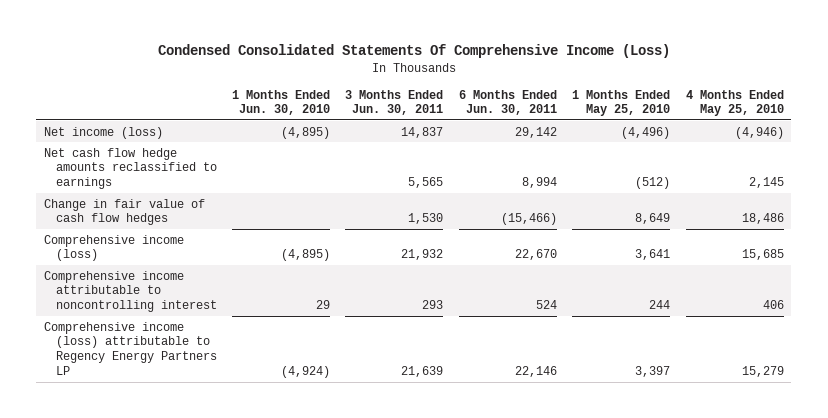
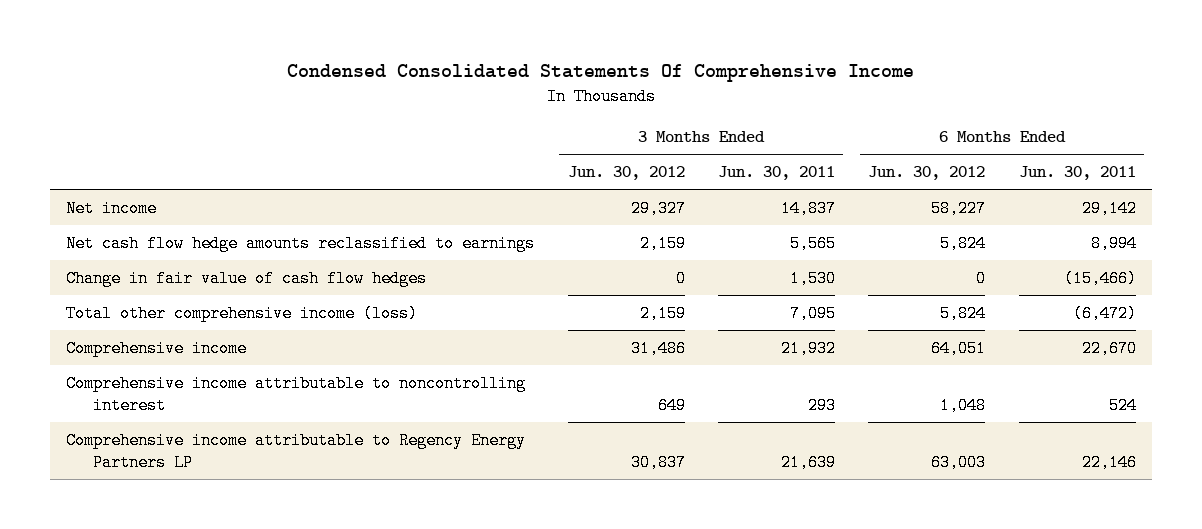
[157,44,670,59] Condensed Consolidated Statements Of Comprehensive Income (Loss) -> [286,64,914,83] Condensed Consolidated Statements Of Comprehensive Income
[231,89,330,116] 1 Months Ended Jun. 30, 2010 -> none
[572,89,671,117] 1 Months Ended May 25, 2010 -> none
[685,89,784,117] 4 Months Ended May 25, 2010 -> none
none -> [567,166,685,181] Jun. 30, 2012
none -> [868,166,986,181] Jun. 30, 2012
[44,126,164,139] Net income (loss) -> [66,199,158,217] Net income
none -> [66,304,419,322] Total other comprehensive income (loss)
[44,234,185,262] Comprehensive income (loss) -> [66,339,248,357] Comprehensive income
[44,321,217,376] Comprehensive income (loss) attributable to Regency Energy Partners LP -> [66,431,527,471] Comprehensive income attributable to Regency Energy Partners LP

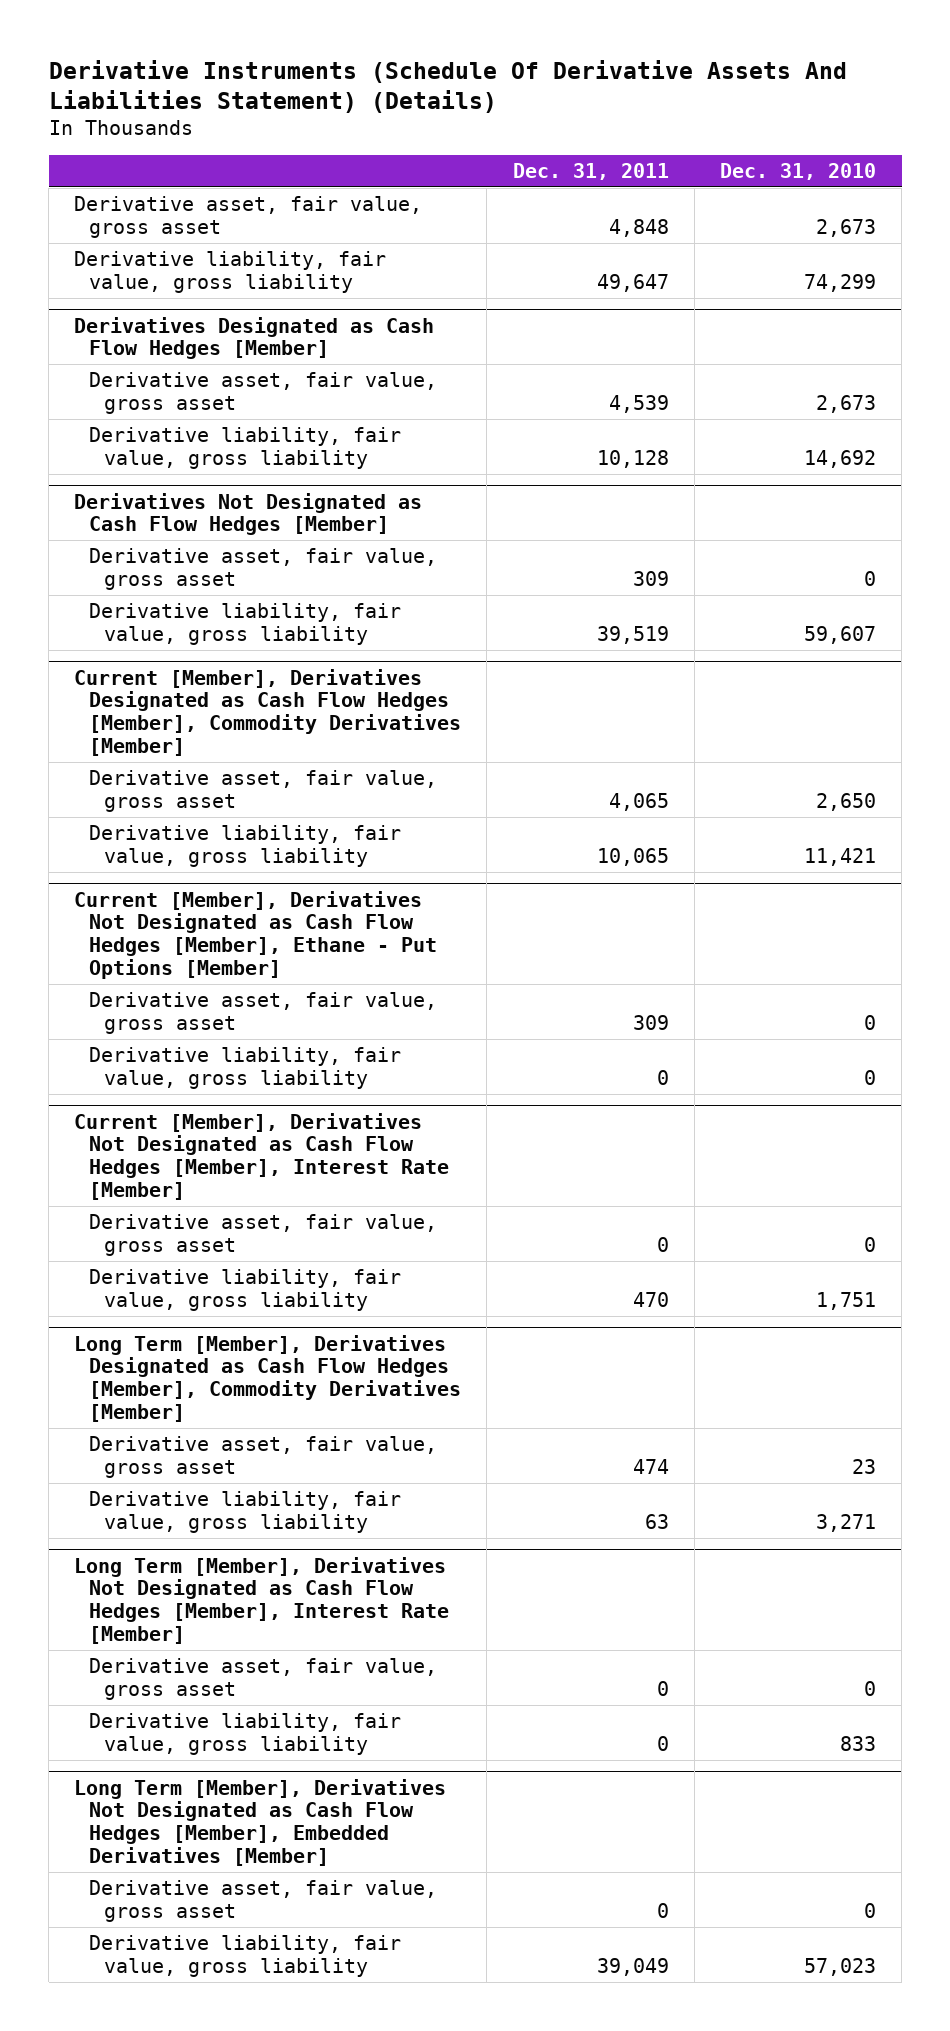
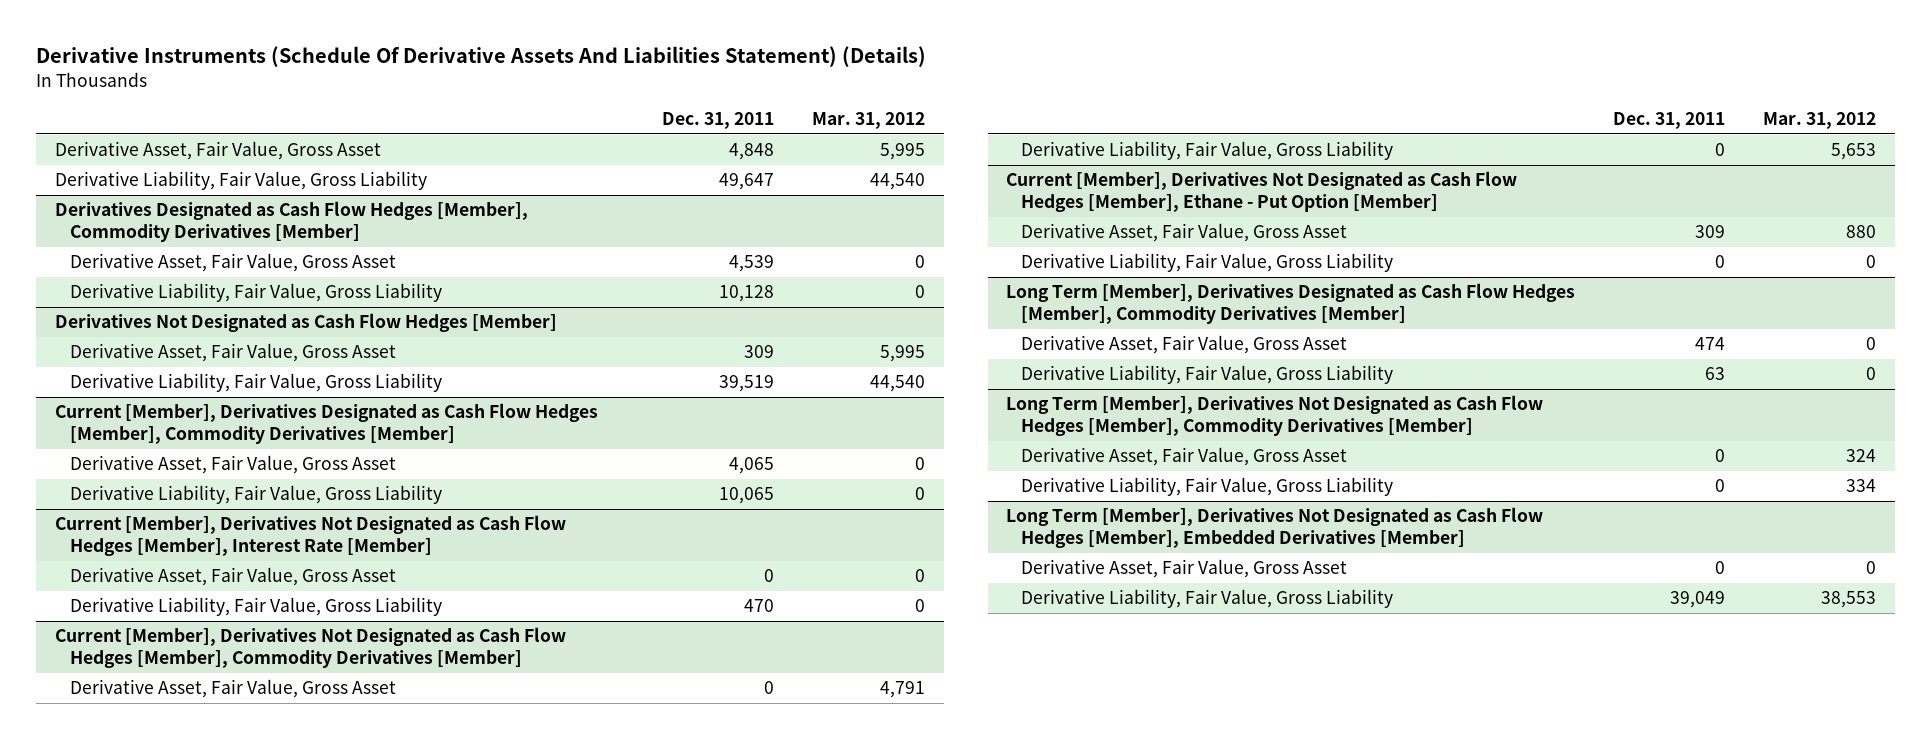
[719,162,876,180] Dec. 31, 2010 -> none
none -> [812,112,926,130] Mar. 31, 2012
[74,196,423,238] Derivative asset, fair value, gross asset -> [55,141,382,161] Derivative Asset, Fair Value, Gross Asset
[74,251,387,293] Derivative liability, fair value, gross liability -> [55,171,428,191] Derivative Liability, Fair Value, Gross Liability
[74,316,435,360] Derivatives Designated as Cash Flow Hedges [Member] -> [55,201,529,243] Derivatives Designated as Cash Flow Hedges [Member], Commodity Derivatives [Member]
[89,372,438,414] Derivative asset, fair value, gross asset -> [69,253,396,273] Derivative Asset, Fair Value, Gross Asset
[89,427,402,469] Derivative liability, fair value, gross liability -> [69,283,442,303] Derivative Liability, Fair Value, Gross Liability
[89,548,438,590] Derivative asset, fair value, gross asset -> [69,343,396,363] Derivative Asset, Fair Value, Gross Asset
[89,603,402,645] Derivative liability, fair value, gross liability -> [69,373,442,393] Derivative Liability, Fair Value, Gross Liability
[74,890,438,980] Current [Member], Derivatives Not Designated as Cash Flow Hedges [Member], Ethane - Put Options [Member] -> none
[89,992,438,1034] Derivative asset, fair value, gross asset -> none
[89,1047,402,1089] Derivative liability, fair value, gross liability -> none
[89,770,438,812] Derivative asset, fair value, gross asset -> [69,455,396,475] Derivative Asset, Fair Value, Gross Asset
[89,825,402,867] Derivative liability, fair value, gross liability -> [69,485,442,505] Derivative Liability, Fair Value, Gross Liability
[89,1214,438,1256] Derivative asset, fair value, gross asset -> [69,567,396,587] Derivative Asset, Fair Value, Gross Asset
[89,1269,402,1311] Derivative liability, fair value, gross liability -> [69,597,442,617] Derivative Liability, Fair Value, Gross Liability
none -> [55,627,567,669] Current [Member], Derivatives Not Designated as Cash Flow Hedges [Member], Commodity Derivatives [Member]
none -> [69,679,396,699] Derivative Asset, Fair Value, Gross Asset
none -> [1020,141,1393,161] Derivative Liability, Fair Value, Gross Liability
none -> [1006,171,1518,213] Current [Member], Derivatives Not Designated as Cash Flow Hedges [Member], Ethane - Put Option [Member]
none -> [1020,223,1347,243] Derivative Asset, Fair Value, Gross Asset
none -> [1020,253,1393,273] Derivative Liability, Fair Value, Gross Liability
[89,1436,438,1478] Derivative asset, fair value, gross asset -> [1020,335,1347,355] Derivative Asset, Fair Value, Gross Asset
[89,1491,402,1533] Derivative liability, fair value, gross liability -> [1020,365,1393,385] Derivative Liability, Fair Value, Gross Liability
[74,1556,450,1645] Long Term [Member], Derivatives Not Designated as Cash Flow Hedges [Member], Interest Rate [Member] -> [1006,395,1544,437] Long Term [Member], Derivatives Not Designated as Cash Flow Hedges [Member], Commodity Derivatives [Member]
[89,1658,438,1700] Derivative asset, fair value, gross asset -> [1020,447,1347,467] Derivative Asset, Fair Value, Gross Asset
[89,1713,402,1755] Derivative liability, fair value, gross liability -> [1020,477,1393,497] Derivative Liability, Fair Value, Gross Liability
[89,1880,438,1922] Derivative asset, fair value, gross asset -> [1020,559,1347,579] Derivative Asset, Fair Value, Gross Asset
[89,1935,402,1977] Derivative liability, fair value, gross liability -> [1020,589,1393,609] Derivative Liability, Fair Value, Gross Liability

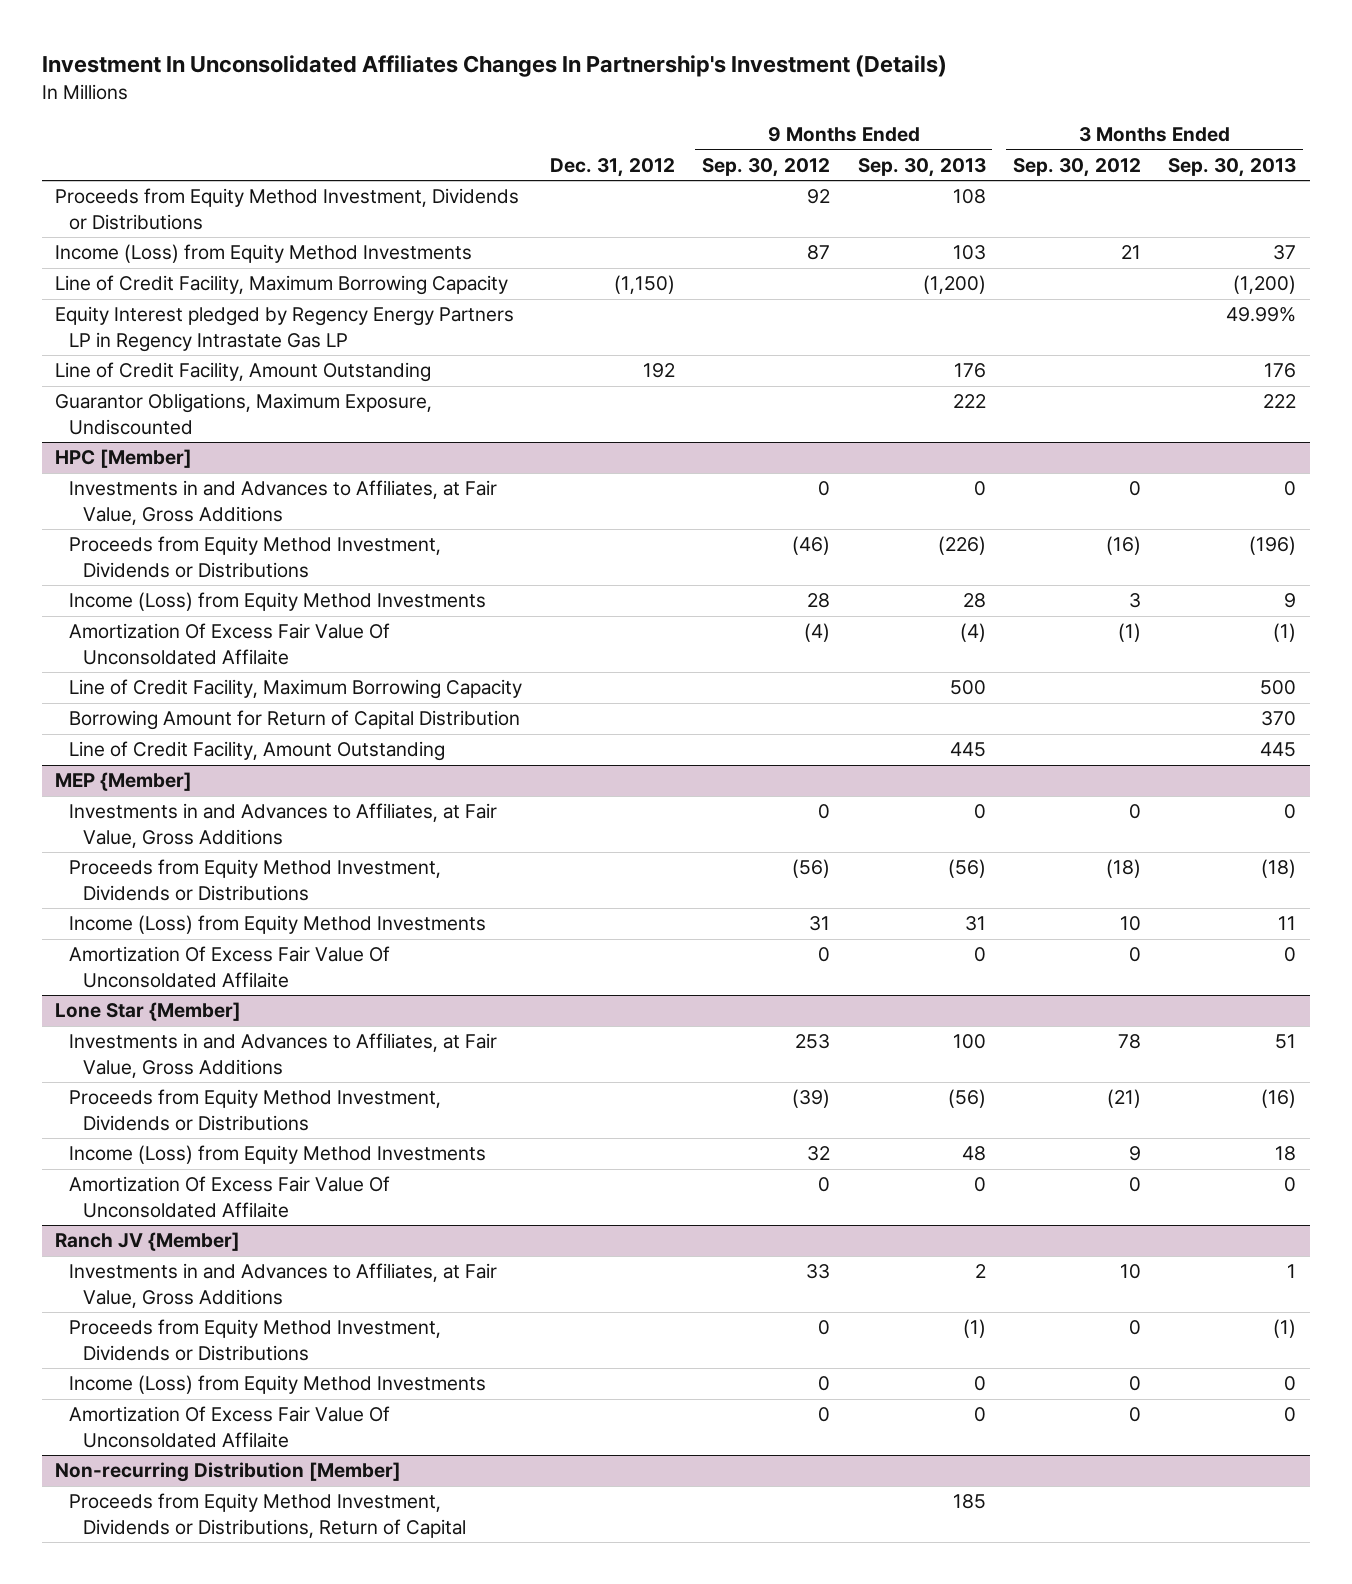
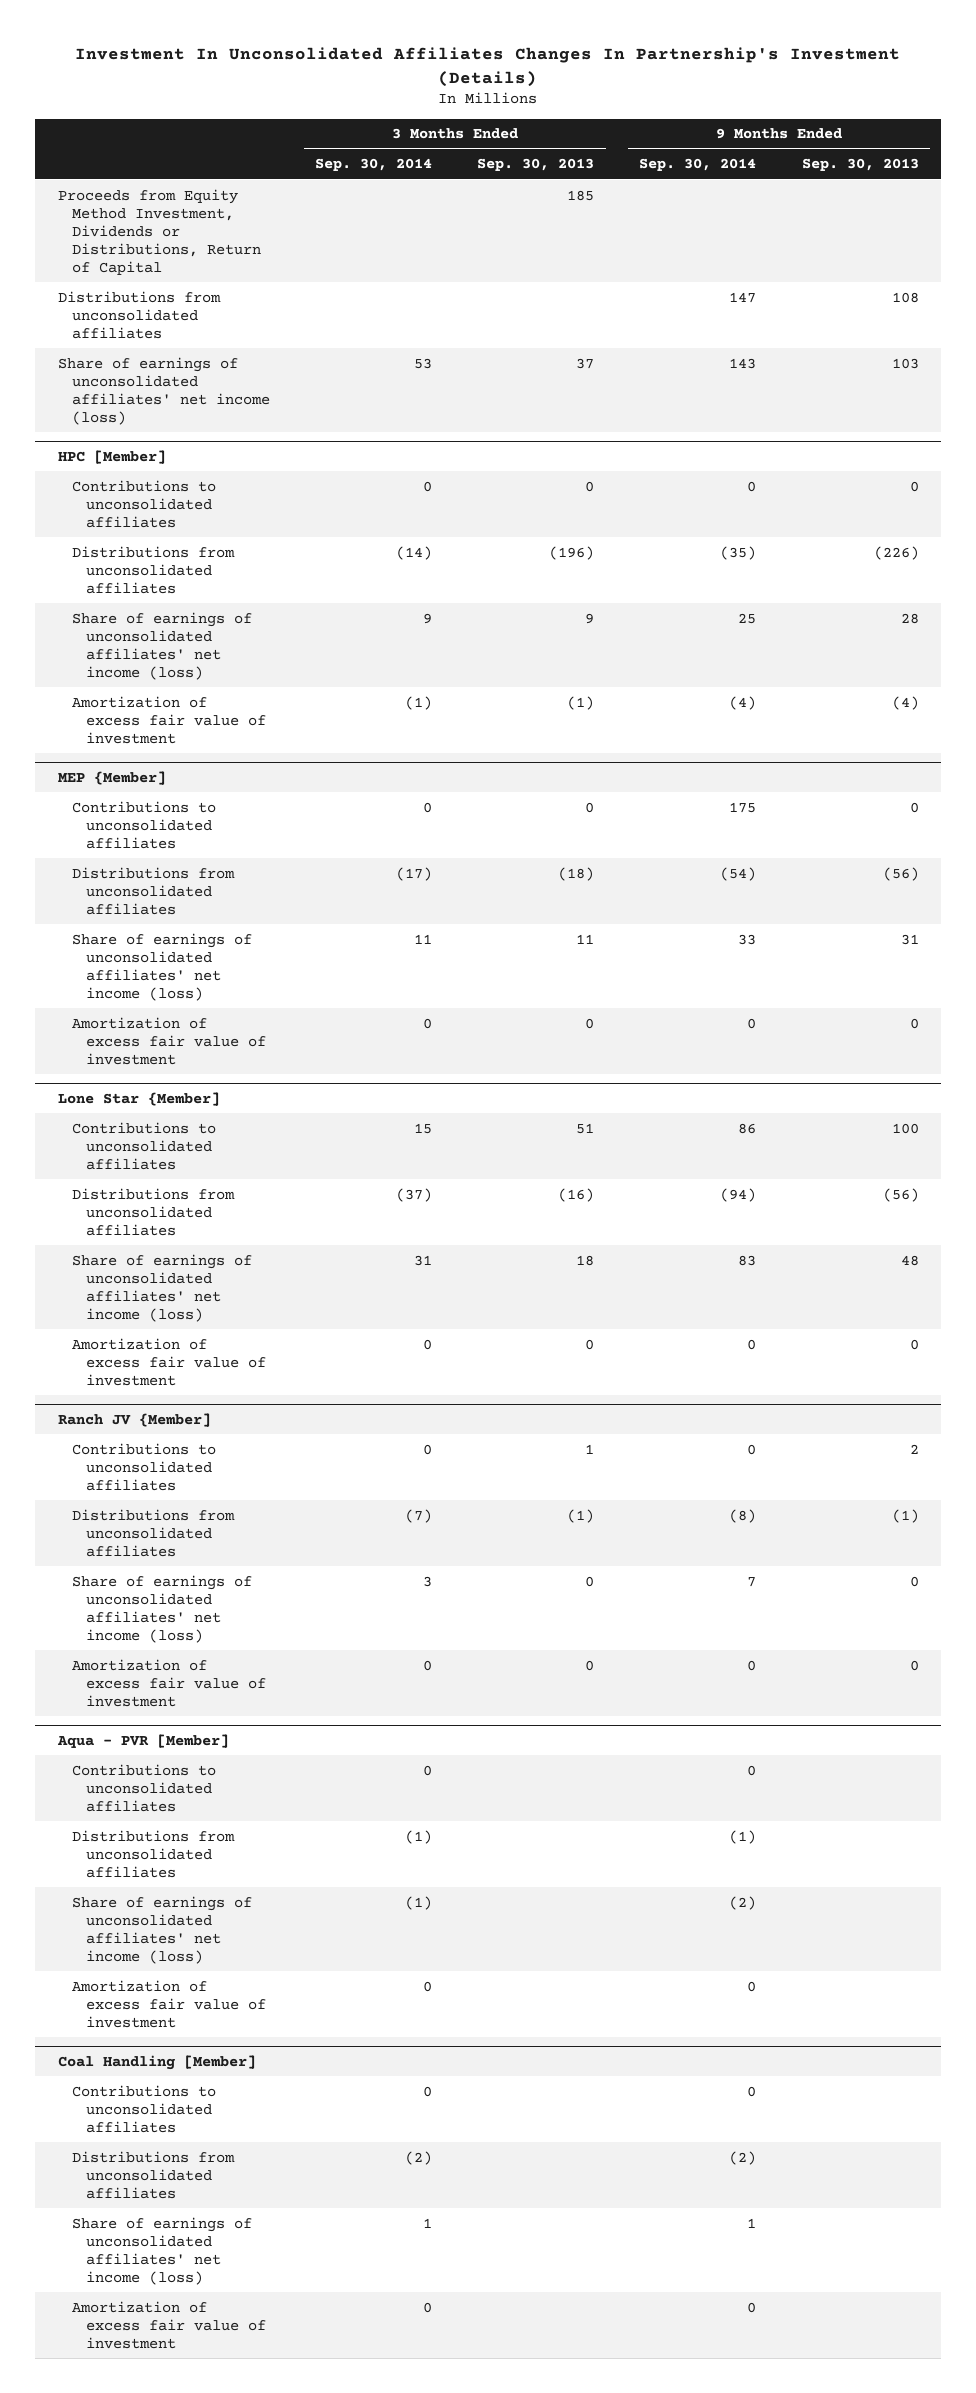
[549,157,675,177] Dec. 31, 2012 -> none
[702,157,831,177] Sep. 30, 2012 -> none
[1013,157,1142,177] Sep. 30, 2012 -> none
none -> [315,158,433,172] Sep. 30, 2014
none -> [639,158,757,172] Sep. 30, 2014
[55,275,509,296] Line of Credit Facility, Maximum Borrowing Capacity -> none
[55,306,515,352] Equity Interest pledged by Regency Energy Partners LP in Regency Intrastate Gas LP -> none
[55,362,432,383] Line of Credit Facility, Amount Outstanding -> none
[55,393,433,435] Guarantor Obligations, Maximum Exposure, Undiscounted -> none
none -> [57,188,261,275] Proceeds from Equity Method Investment, Dividends or Distributions, Return of Capital
[55,188,520,230] Proceeds from Equity Method Investment, Dividends or Distributions -> [57,290,221,339] Distributions from unconsolidated affiliates
[55,244,473,264] Income (Loss) from Equity Method Investments -> [57,356,270,425] Share of earnings of unconsolidated affiliates' net income (loss)
[69,679,523,700] Line of Credit Facility, Maximum Borrowing Capacity -> none
[69,710,521,731] Borrowing Amount for Return of Capital Distribution -> none
[69,741,446,762] Line of Credit Facility, Amount Outstanding -> none
[69,480,498,525] Investments in and Advances to Affiliates, at Fair Value, Gross Additions -> [71,479,216,528] Contributions to unconsolidated affiliates
[69,536,442,578] Proceeds from Equity Method Investment, Dividends or Distributions -> [71,545,235,594] Distributions from unconsolidated affiliates
[69,592,487,612] Income (Loss) from Equity Method Investments -> [71,611,252,680] Share of earnings of unconsolidated affiliates' net income (loss)
[69,623,391,665] Amortization Of Excess Fair Value Of Unconsoldated Affilaite -> [71,695,266,744] Amortization of excess fair value of investment
[69,803,498,848] Investments in and Advances to Affiliates, at Fair Value, Gross Additions -> [71,800,216,849] Contributions to unconsolidated affiliates
[69,859,442,901] Proceeds from Equity Method Investment, Dividends or Distributions -> [71,866,235,915] Distributions from unconsolidated affiliates
[69,915,487,935] Income (Loss) from Equity Method Investments -> [71,932,252,1001] Share of earnings of unconsolidated affiliates' net income (loss)
[69,946,391,988] Amortization Of Excess Fair Value Of Unconsoldated Affilaite -> [71,1016,266,1065] Amortization of excess fair value of investment
[69,1033,498,1078] Investments in and Advances to Affiliates, at Fair Value, Gross Additions -> [71,1121,216,1170] Contributions to unconsolidated affiliates
[69,1089,442,1131] Proceeds from Equity Method Investment, Dividends or Distributions -> [71,1187,235,1236] Distributions from unconsolidated affiliates
[69,1145,487,1165] Income (Loss) from Equity Method Investments -> [71,1253,252,1322] Share of earnings of unconsolidated affiliates' net income (loss)
[69,1176,391,1218] Amortization Of Excess Fair Value Of Unconsoldated Affilaite -> [71,1337,266,1386] Amortization of excess fair value of investment
[55,1462,402,1483] Non-recurring Distribution [Member] -> none
[69,1493,467,1538] Proceeds from Equity Method Investment, Dividends or Distributions, Return of Capital -> none
[69,1263,498,1308] Investments in and Advances to Affiliates, at Fair Value, Gross Additions -> [71,1442,216,1491] Contributions to unconsolidated affiliates
[69,1319,442,1361] Proceeds from Equity Method Investment, Dividends or Distributions -> [71,1508,235,1557] Distributions from unconsolidated affiliates
[69,1375,487,1395] Income (Loss) from Equity Method Investments -> [71,1574,252,1643] Share of earnings of unconsolidated affiliates' net income (loss)
[69,1406,391,1448] Amortization Of Excess Fair Value Of Unconsoldated Affilaite -> [71,1658,266,1707] Amortization of excess fair value of investment
none -> [56,1733,229,1748] Aqua - PVR [Member]
none -> [71,1763,216,1812] Contributions to unconsolidated affiliates
none -> [71,1829,235,1878] Distributions from unconsolidated affiliates
none -> [71,1895,252,1964] Share of earnings of unconsolidated affiliates' net income (loss)
none -> [71,1979,266,2028] Amortization of excess fair value of investment
none -> [57,2054,256,2070] Coal Handling [Member]
none -> [71,2084,216,2133] Contributions to unconsolidated affiliates
none -> [71,2150,235,2199] Distributions from unconsolidated affiliates
none -> [71,2216,252,2285] Share of earnings of unconsolidated affiliates' net income (loss)
none -> [71,2300,266,2349] Amortization of excess fair value of investment

